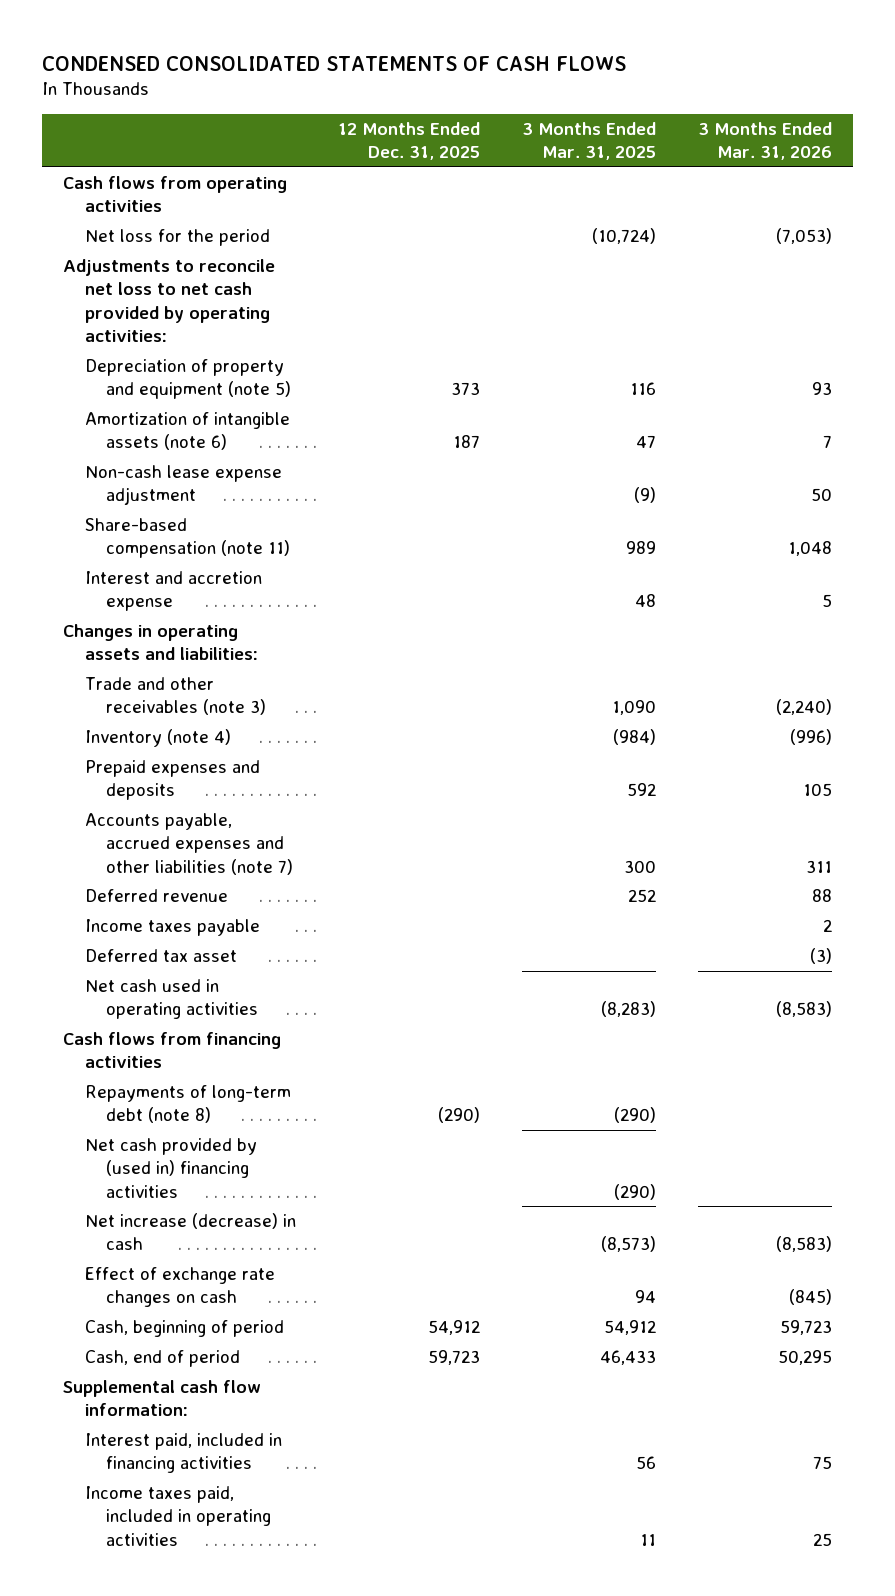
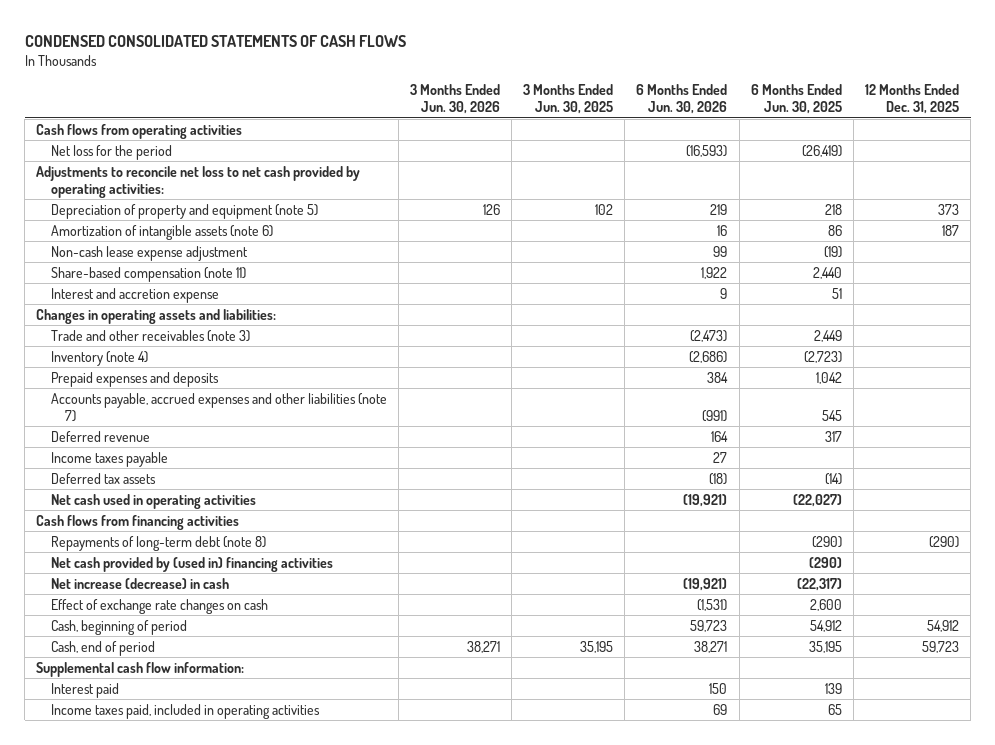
[521,121,656,161] 3 Months Ended Mar. 31, 2025 -> none
[697,121,832,161] 3 Months Ended Mar. 31, 2026 -> none
none -> [409,84,500,115] 3 Months Ended Jun. 30, 2026
none -> [523,84,614,115] 3 Months Ended Jun. 30, 2025
none -> [636,84,728,115] 6 Months Ended Jun. 30, 2026
none -> [750,84,842,115] 6 Months Ended Jun. 30, 2025
[84,949,237,963] Deferred tax asset -> [50,472,156,484] Deferred tax assets
[84,1433,282,1474] Interest paid, included in financing activities -> [50,682,119,698] Interest paid

